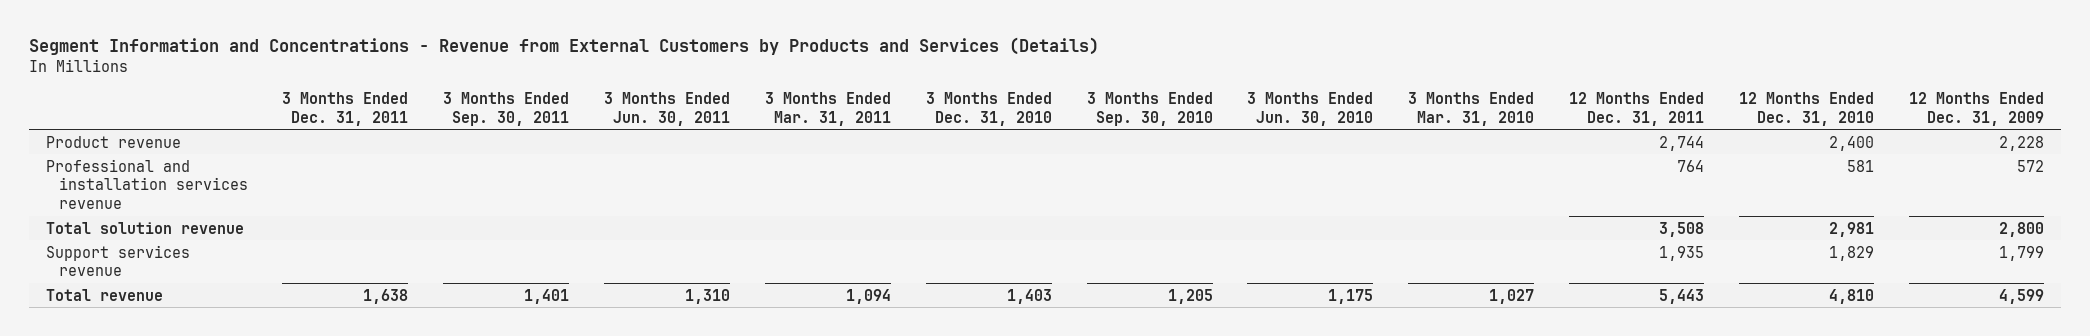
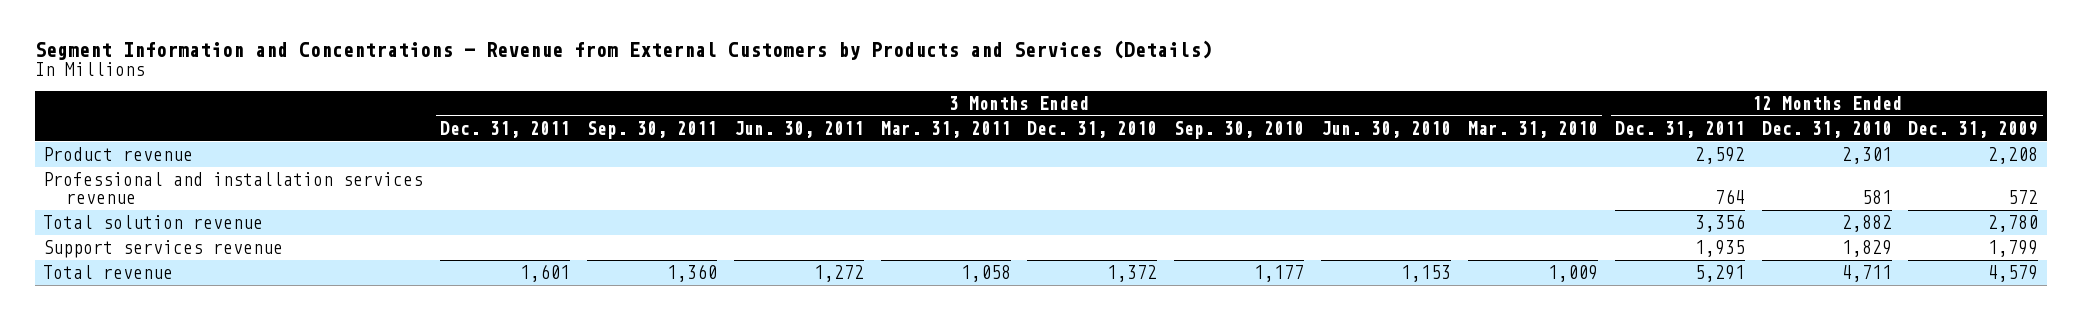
[1659,135,1705,151] 2,744 -> [1694,147,1745,165] 2,592
[1828,135,1874,151] 2,400 -> [1841,147,1892,165] 2,301
[1998,135,2044,151] 2,228 -> [1988,147,2039,165] 2,208
[1659,221,1705,237] 3,508 -> [1694,214,1745,233] 3,356
[1828,221,1874,237] 2,981 -> [1841,215,1892,233] 2,882
[1998,221,2044,237] 2,800 -> [1988,215,2039,233] 2,780
[363,288,409,304] 1,638 -> [520,264,571,283] 1,601
[524,288,570,304] 1,401 -> [666,264,717,283] 1,360
[685,288,731,304] 1,310 -> [813,265,864,283] 1,272
[845,288,891,304] 1,094 -> [960,265,1011,283] 1,058
[1006,288,1052,304] 1,403 -> [1107,265,1158,283] 1,372
[1167,288,1213,304] 1,205 -> [1254,265,1305,283] 1,177
[1328,288,1374,304] 1,175 -> [1401,265,1452,283] 1,153
[1489,288,1535,304] 1,027 -> [1547,265,1598,283] 1,009
[1659,288,1705,304] 5,443 -> [1694,265,1745,283] 5,291
[1828,288,1874,304] 4,810 -> [1841,265,1892,283] 4,711
[1998,288,2044,304] 4,599 -> [1988,265,2039,283] 4,579

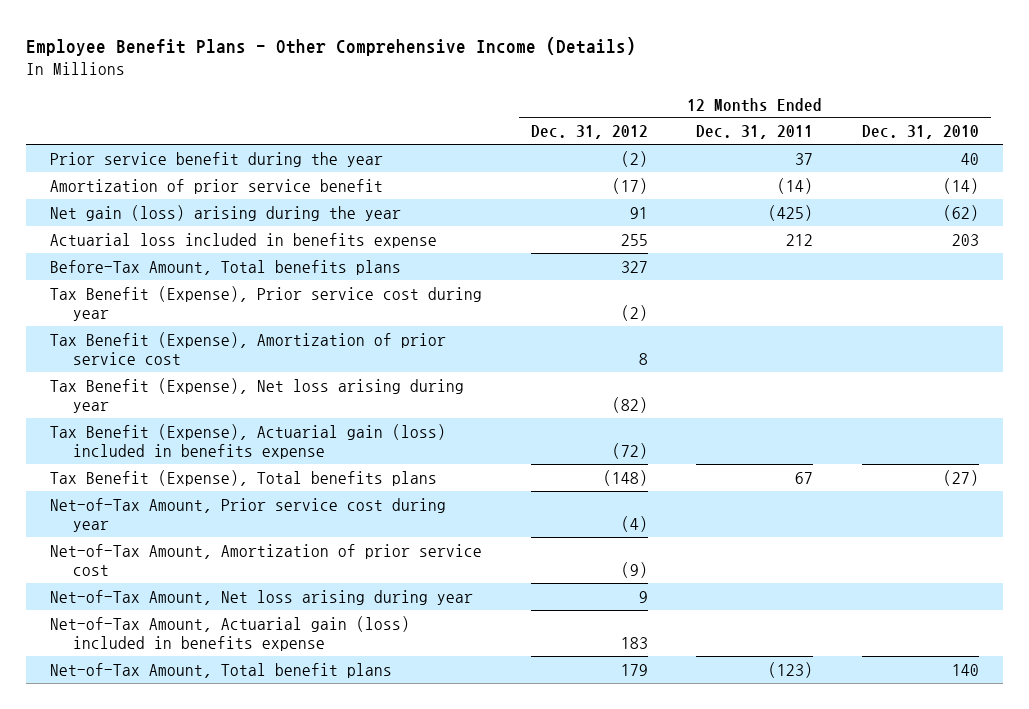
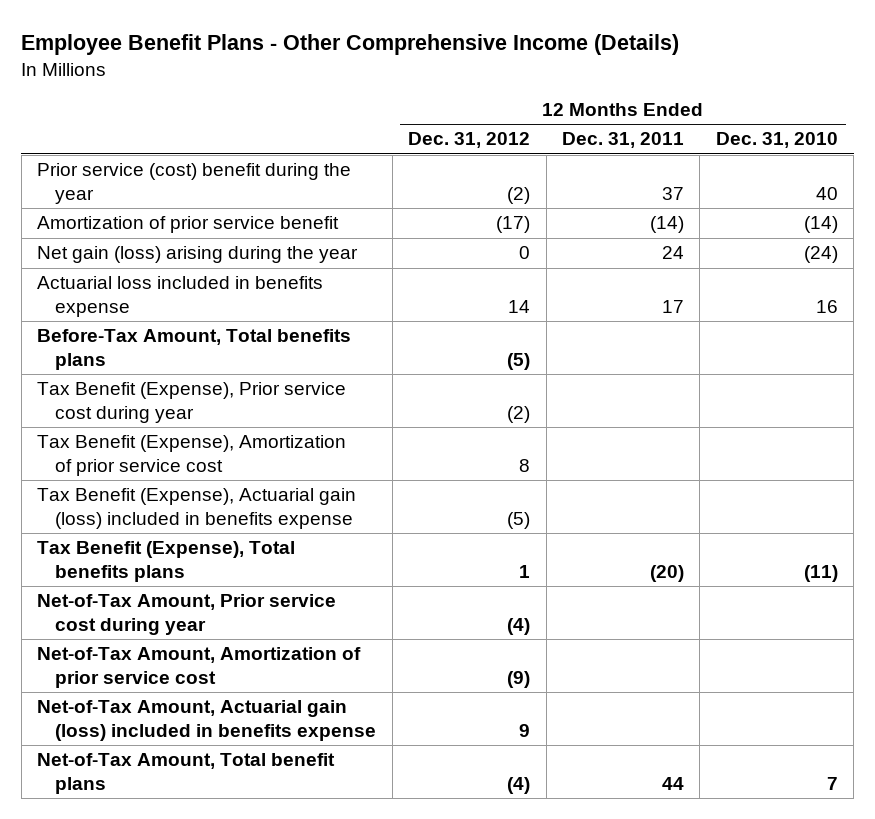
[50,151,384,167] Prior service benefit during the year -> [36,163,351,204] Prior service (cost) benefit during the year
[629,206,648,219] 91 -> [519,246,531,260] 0
[768,204,814,221] (425) -> [661,246,684,260] 24
[942,204,979,221] (62) -> [803,246,838,264] (24)
[620,233,648,246] 255 -> [508,299,531,313] 14
[786,233,814,246] 212 -> [661,299,684,313] 17
[951,233,979,246] 203 -> [815,299,838,313] 16
[620,260,648,273] 327 -> [507,352,531,370] (5)
[50,377,465,413] Tax Benefit (Expense), Net loss arising during year -> none
[611,442,648,459] (72) -> [507,511,531,529] (5)
[602,469,648,486] (148) -> [519,564,531,578] 1
[795,471,814,484] 67 -> [649,564,684,582] (20)
[942,469,979,486] (27) -> [803,564,838,582] (11)
[50,589,474,605] Net-of-Tax Amount, Net loss arising during year -> none
[620,636,648,649] 183 -> [519,723,531,737] 9
[620,663,648,676] 179 -> [507,776,531,794] (4)
[768,661,814,678] (123) -> [661,776,684,790] 44
[951,663,979,676] 140 -> [826,776,838,790] 7

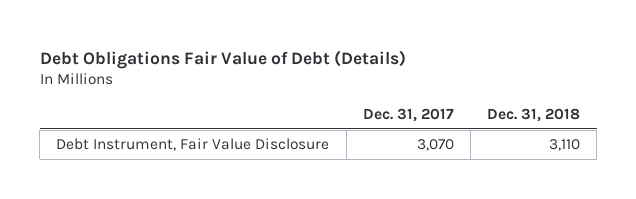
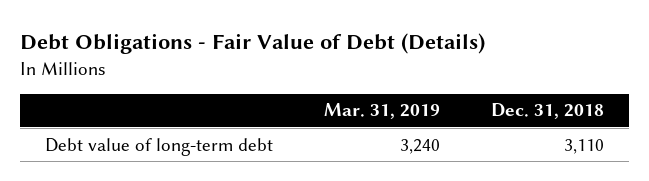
[39,49,406,69] Debt Obligations Fair Value of Debt (Details) -> [19,33,485,55] Debt Obligations - Fair Value of Debt (Details)
[362,108,454,123] Dec. 31, 2017 -> none
none -> [324,103,441,120] Mar. 31, 2019
[56,138,330,152] Debt Instrument, Fair Value Disclosure -> [45,137,274,156] Debt value of long-term debt

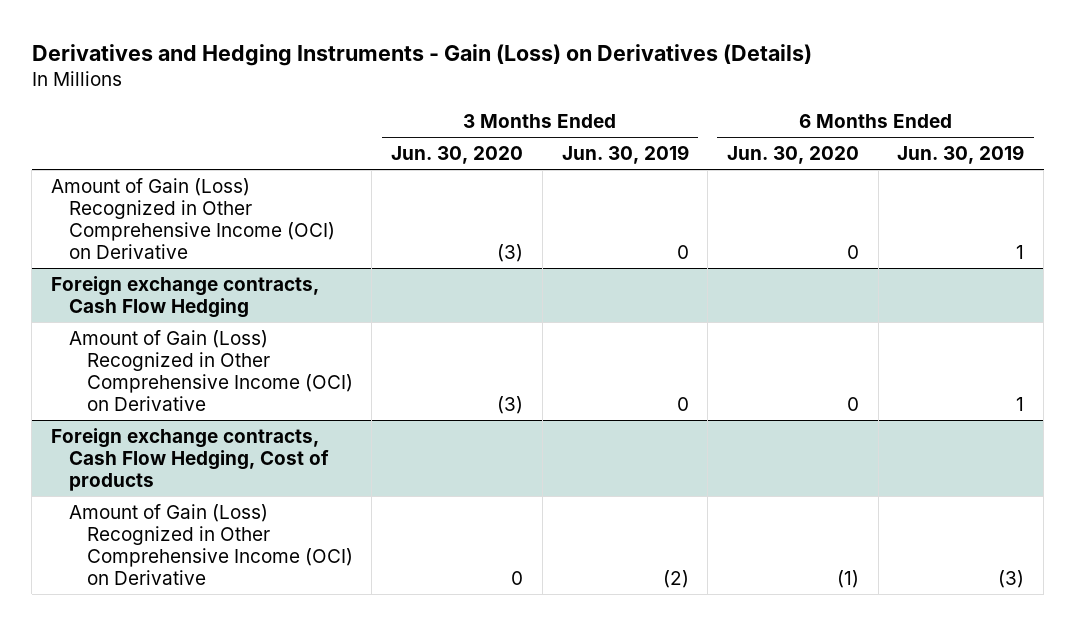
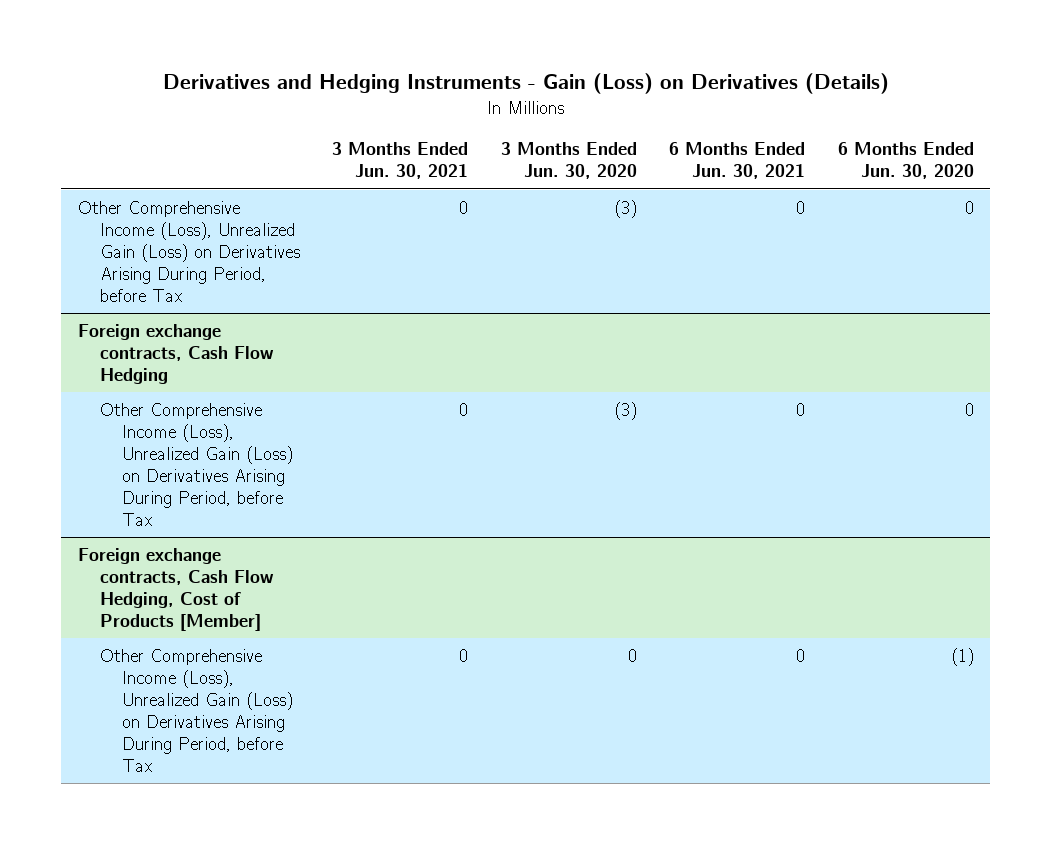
[561,145,689,165] Jun. 30, 2019 -> none
[897,145,1025,165] Jun. 30, 2019 -> none
none -> [332,142,469,180] 3 Months Ended Jun. 30, 2021
none -> [669,142,806,180] 6 Months Ended Jun. 30, 2021
[50,177,335,259] Amount of Gain (Loss) Recognized in Other Comprehensive Income (OCI) on Derivative -> [77,200,300,303] Other Comprehensive Income (Loss), Unrealized Gain (Loss) on Derivatives Arising During Period, before Tax
[68,329,353,411] Amount of Gain (Loss) Recognized in Other Comprehensive Income (OCI) on Derivative -> [99,402,293,527] Other Comprehensive Income (Loss), Unrealized Gain (Loss) on Derivatives Arising During Period, before Tax
[50,427,329,491] Foreign exchange contracts, Cash Flow Hedging, Cost of products -> [77,547,274,631] Foreign exchange contracts, Cash Flow Hedging, Cost of Products [Member]
[68,503,353,585] Amount of Gain (Loss) Recognized in Other Comprehensive Income (OCI) on Derivative -> [99,648,293,773] Other Comprehensive Income (Loss), Unrealized Gain (Loss) on Derivatives Arising During Period, before Tax

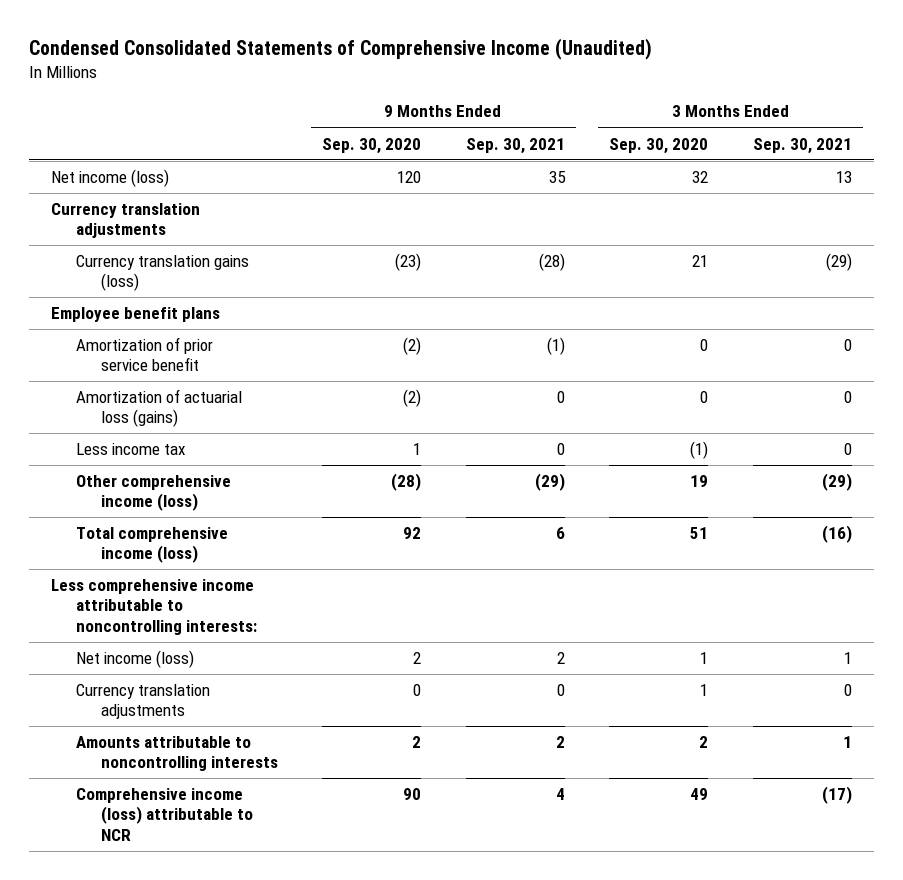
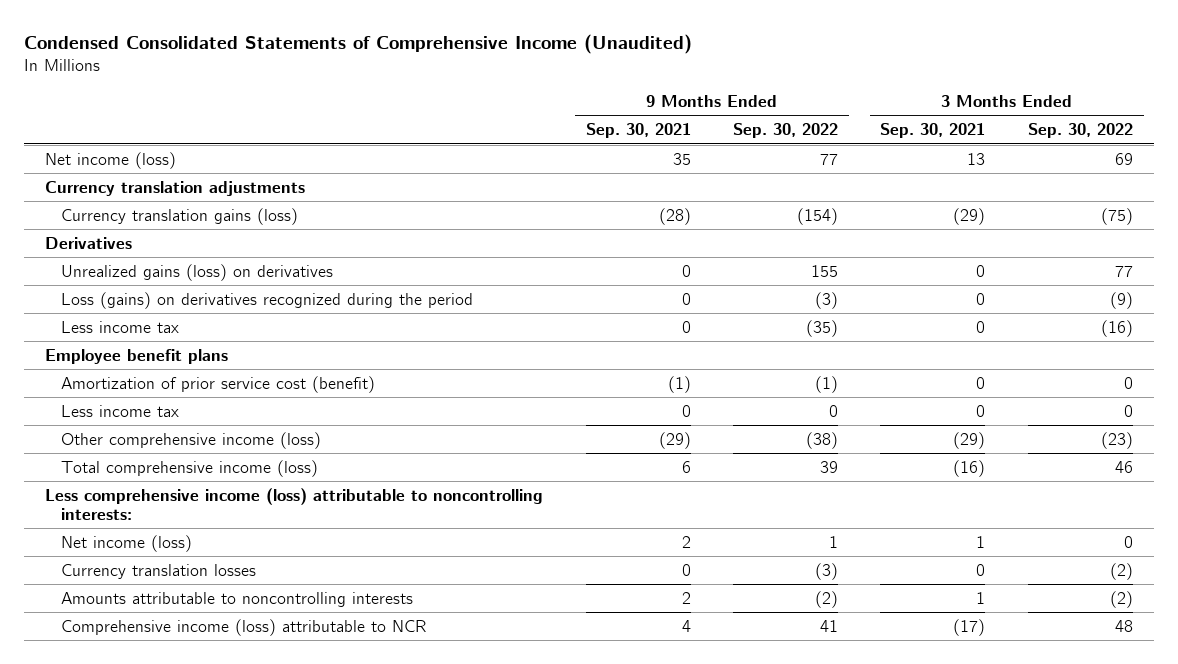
[322,137,422,154] Sep. 30, 2020 -> none
[609,137,709,154] Sep. 30, 2020 -> none
none -> [733,123,839,139] Sep. 30, 2022
none -> [1027,123,1133,139] Sep. 30, 2022
none -> [45,236,133,249] Derivatives
none -> [60,263,333,281] Unrealized gains (loss) on derivatives
none -> [60,291,473,309] Loss (gains) on derivatives recognized during the period
none -> [60,320,179,333] Less income tax
[75,389,242,428] Amortization of actuarial loss (gains) -> none
[75,337,213,372] Amortization of prior service benefit -> [60,375,375,393] Amortization of prior service cost (benefit)
[51,579,257,635] Less comprehensive income attributable to noncontrolling interests: -> [45,487,544,521] Less comprehensive income (loss) attributable to noncontrolling interests:
[75,684,210,720] Currency translation adjustments -> [60,563,256,579] Currency translation losses

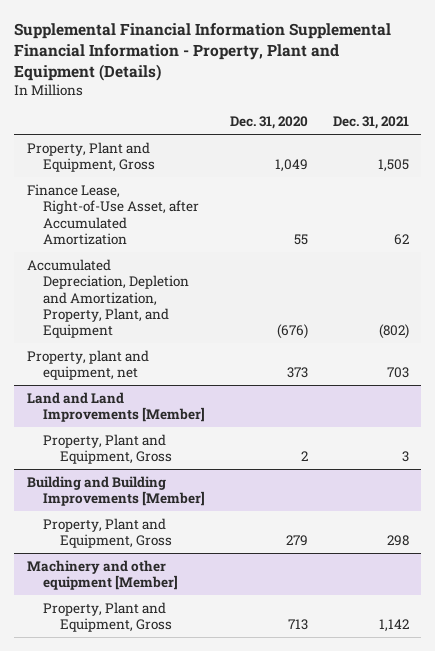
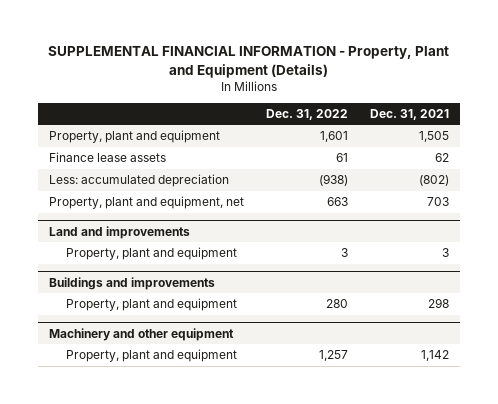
[14,23,392,81] Supplemental Financial Information Supplemental Financial Information - Property, Plant and Equipment (Details) -> [47,46,449,78] SUPPLEMENTAL FINANCIAL INFORMATION - Property, Plant and Equipment (Details)
[230,116,309,130] Dec. 31, 2020 -> none
none -> [265,108,348,120] Dec. 31, 2022
[26,141,156,173] Property, Plant and Equipment, Gross -> [48,130,220,144] Property, plant and equipment
[26,183,200,245] Finance Lease, Right-of-Use Asset, after Accumulated Amortization -> [48,152,166,163] Finance lease assets
[26,258,190,339] Accumulated Depreciation, Depletion and Amortization, Property, Plant, and Equipment -> [48,174,229,188] Less: accumulated depreciation
[26,391,206,423] Land and Land Improvements [Member] -> [48,225,190,239] Land and improvements
[43,433,173,465] Property, Plant and Equipment, Gross -> [66,247,238,261] Property, plant and equipment
[26,475,206,507] Building and Building Improvements [Member] -> [48,276,215,290] Buildings and improvements
[43,517,173,549] Property, Plant and Equipment, Gross -> [66,298,238,312] Property, plant and equipment
[26,559,179,591] Machinery and other equipment [Member] -> [48,327,234,341] Machinery and other equipment
[43,601,173,633] Property, Plant and Equipment, Gross -> [66,349,238,363] Property, plant and equipment

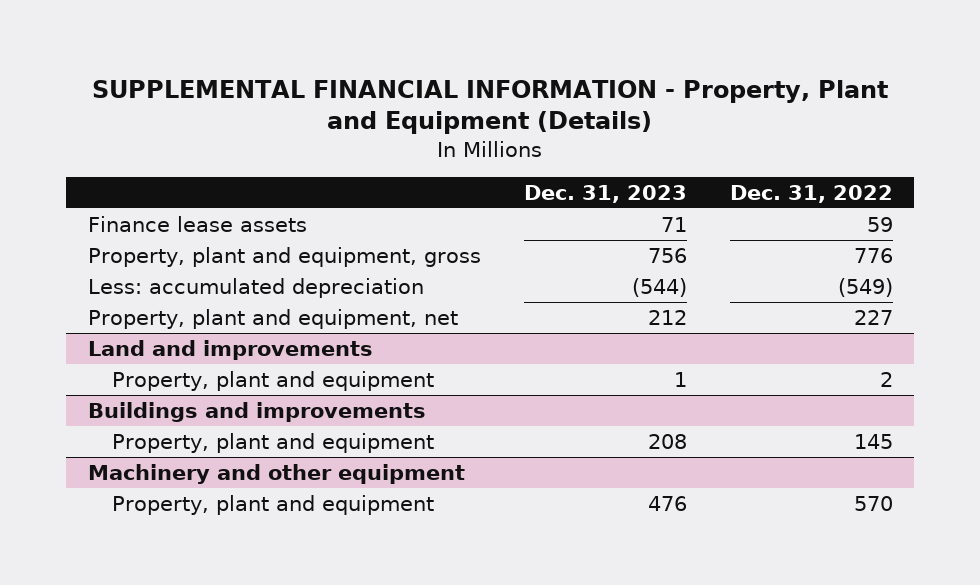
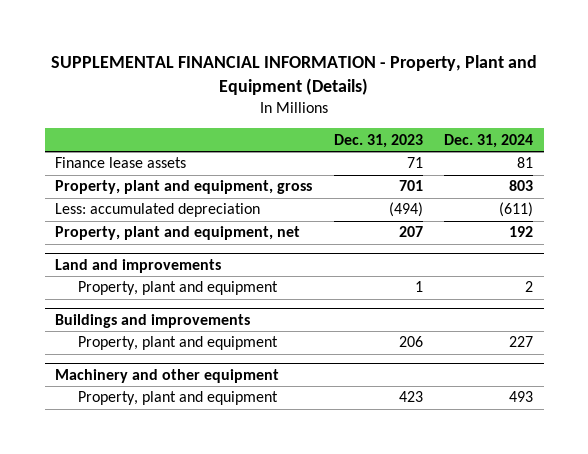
[729,184,893,203] Dec. 31, 2022 -> none
none -> [443,133,533,148] Dec. 31, 2024
[647,247,687,263] 756 -> [398,180,423,192] 701
[631,277,687,297] (544) -> [388,202,423,218] (494)
[647,309,687,325] 212 -> [398,226,423,238] 207
[647,433,687,449] 208 -> [398,336,423,348] 206
[647,495,687,511] 476 -> [398,391,423,403] 423

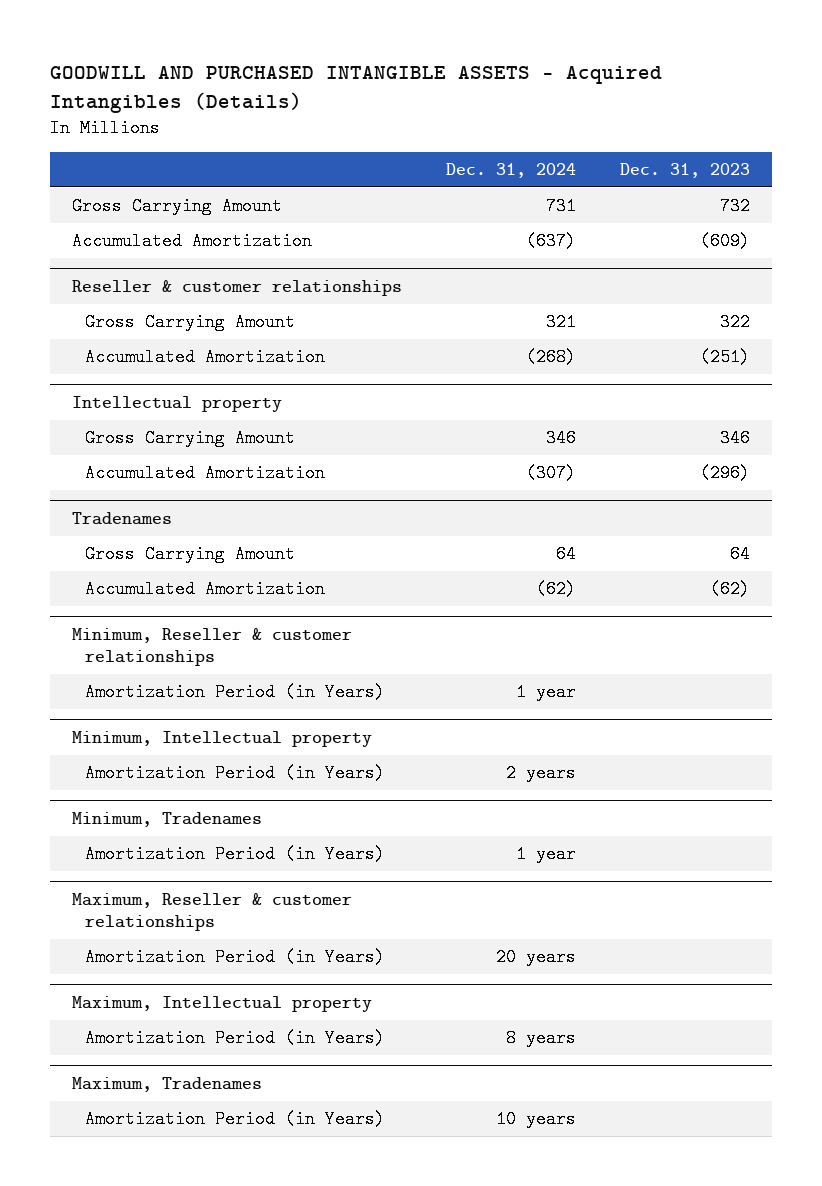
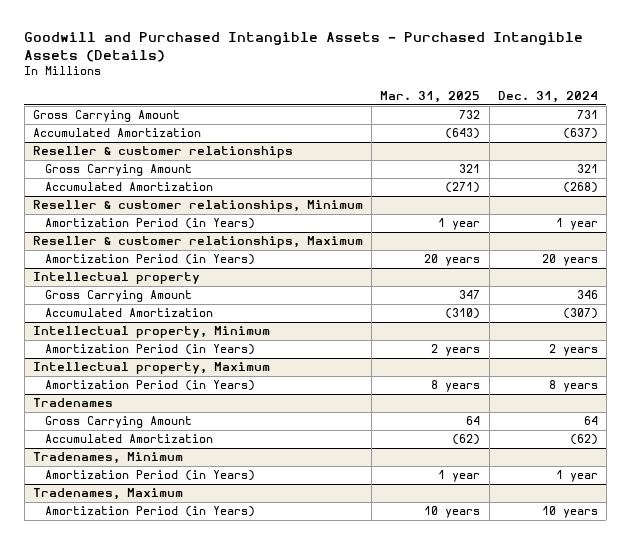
[49,65,662,113] GOODWILL AND PURCHASED INTANGIBLE ASSETS - Acquired Intangibles (Details) -> [24,32,584,62] Goodwill and Purchased Intangible Assets - Purchased Intangible Assets (Details)
[620,163,751,179] Dec. 31, 2023 -> none
none -> [380,91,481,104] Mar. 31, 2025
none -> [33,200,364,213] Reseller & customer relationships, Minimum
none -> [44,218,255,230] Amortization Period (in Years)
none -> [33,236,364,249] Reseller & customer relationships, Maximum
none -> [44,254,255,266] Amortization Period (in Years)
none -> [33,326,271,339] Intellectual property, Minimum
none -> [44,344,255,356] Amortization Period (in Years)
none -> [33,362,271,375] Intellectual property, Maximum
none -> [44,380,255,392] Amortization Period (in Years)
[71,628,352,667] Minimum, Reseller & customer relationships -> none
[85,683,386,702] Amortization Period (in Years) -> none
[71,731,372,748] Minimum, Intellectual property -> none
[85,764,386,783] Amortization Period (in Years) -> none
[71,812,262,828] Minimum, Tradenames -> [33,452,184,465] Tradenames, Minimum
[71,893,352,932] Maximum, Reseller & customer relationships -> none
[85,948,386,967] Amortization Period (in Years) -> none
[71,996,372,1013] Maximum, Intellectual property -> none
[85,1029,386,1048] Amortization Period (in Years) -> none
[71,1077,262,1093] Maximum, Tradenames -> [33,488,184,501] Tradenames, Maximum

